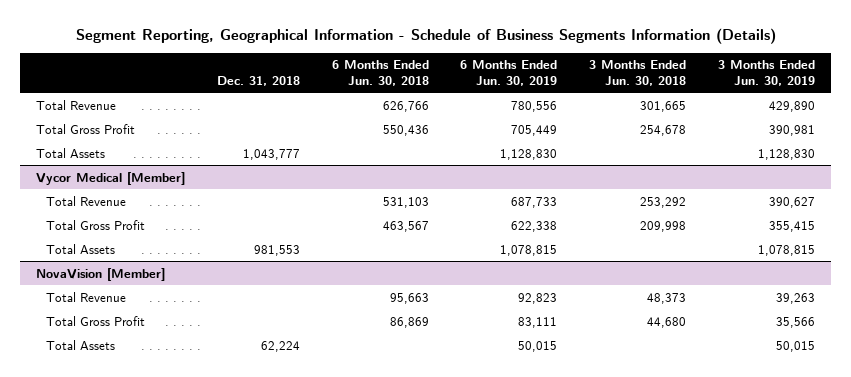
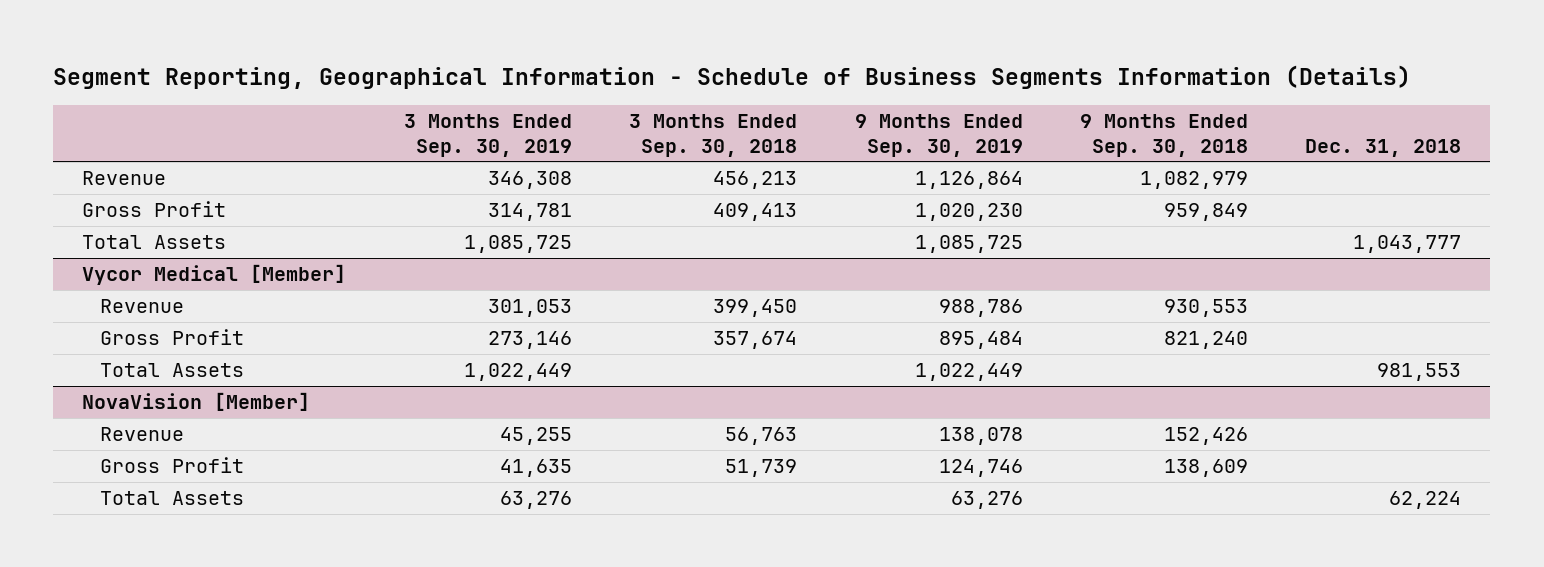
[331,60,429,86] 6 Months Ended Jun. 30, 2018 -> none
[460,60,558,86] 6 Months Ended Jun. 30, 2019 -> none
[589,60,687,86] 3 Months Ended Jun. 30, 2018 -> none
[717,60,815,86] 3 Months Ended Jun. 30, 2019 -> none
none -> [403,114,572,157] 3 Months Ended Sep. 30, 2019
none -> [629,114,798,157] 3 Months Ended Sep. 30, 2018
none -> [854,114,1023,157] 9 Months Ended Sep. 30, 2019
none -> [1079,114,1248,157] 9 Months Ended Sep. 30, 2018
[36,99,117,110] Total Revenue -> [82,171,167,186] Revenue
[36,123,136,134] Total Gross Profit -> [82,201,227,218] Gross Profit
[45,195,126,206] Total Revenue -> [99,299,184,314] Revenue
[45,219,145,230] Total Gross Profit -> [99,329,244,346] Gross Profit
[45,291,126,302] Total Revenue -> [99,427,184,442] Revenue
[45,315,145,326] Total Gross Profit -> [99,457,244,474] Gross Profit

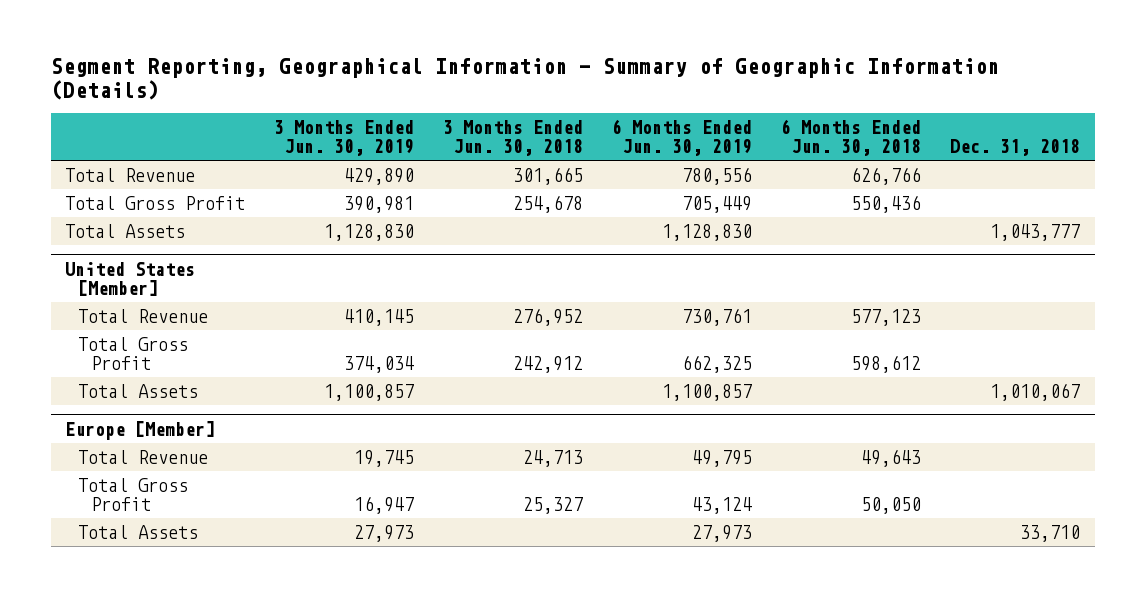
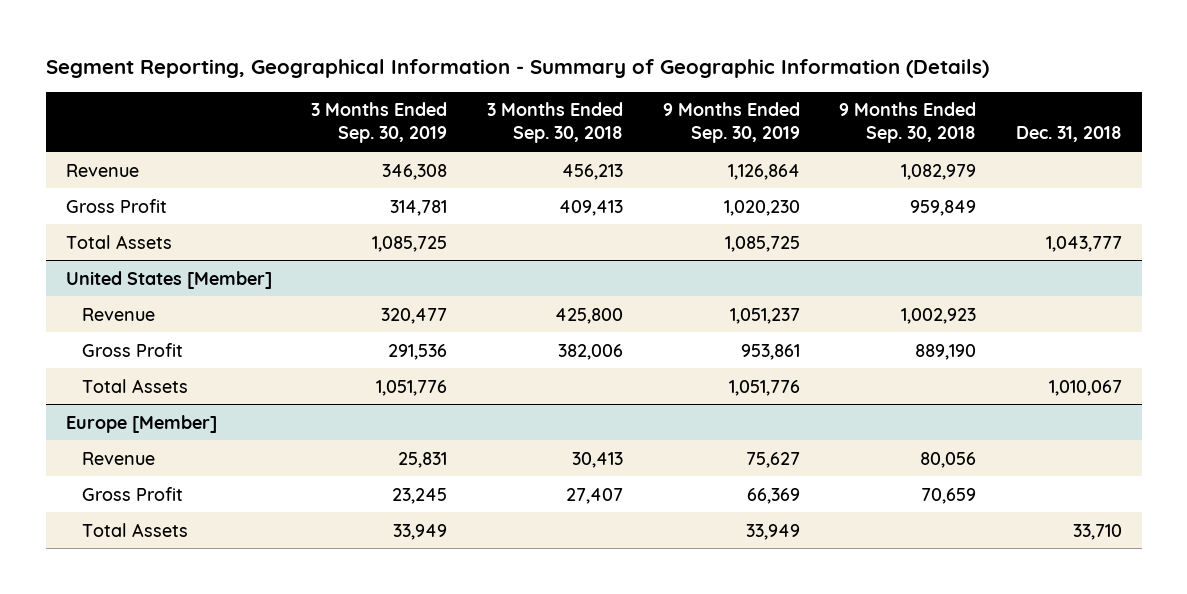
[274,119,415,156] 3 Months Ended Jun. 30, 2019 -> none
[443,119,584,156] 3 Months Ended Jun. 30, 2018 -> none
[612,118,753,156] 6 Months Ended Jun. 30, 2019 -> none
[781,118,922,156] 6 Months Ended Jun. 30, 2018 -> none
none -> [311,102,448,144] 3 Months Ended Sep. 30, 2019
none -> [486,102,623,144] 3 Months Ended Sep. 30, 2018
none -> [662,102,800,144] 9 Months Ended Sep. 30, 2019
none -> [839,102,977,144] 9 Months Ended Sep. 30, 2018
[65,168,196,183] Total Revenue -> [65,163,139,177] Revenue
[65,196,246,211] Total Gross Profit -> [65,198,167,213] Gross Profit
[78,309,209,324] Total Revenue -> [82,307,156,321] Revenue
[78,337,189,371] Total Gross Profit -> [82,342,184,357] Gross Profit
[78,450,209,465] Total Revenue -> [82,451,156,465] Revenue
[78,478,189,512] Total Gross Profit -> [82,486,184,501] Gross Profit

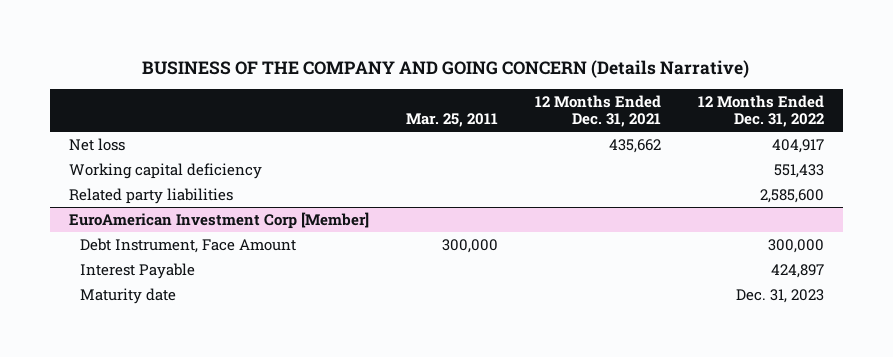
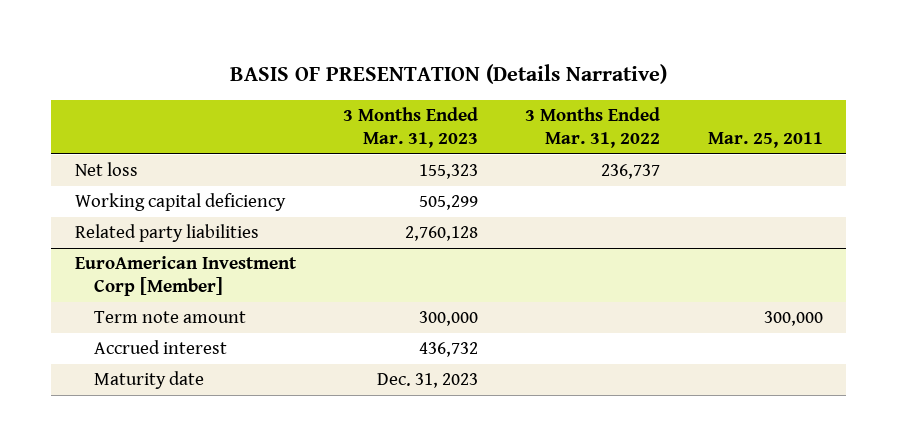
[142,59,750,78] BUSINESS OF THE COMPANY AND GOING CONCERN (Details Narrative) -> [229,63,667,84] BASIS OF PRESENTATION (Details Narrative)
[534,94,661,128] 12 Months Ended Dec. 31, 2021 -> none
[697,94,824,128] 12 Months Ended Dec. 31, 2022 -> none
none -> [343,107,479,149] 3 Months Ended Mar. 31, 2023
none -> [525,107,661,149] 3 Months Ended Mar. 31, 2022
[80,237,297,253] Debt Instrument, Face Amount -> [94,311,247,324] Term note amount
[80,262,196,279] Interest Payable -> [94,340,228,355] Accrued interest

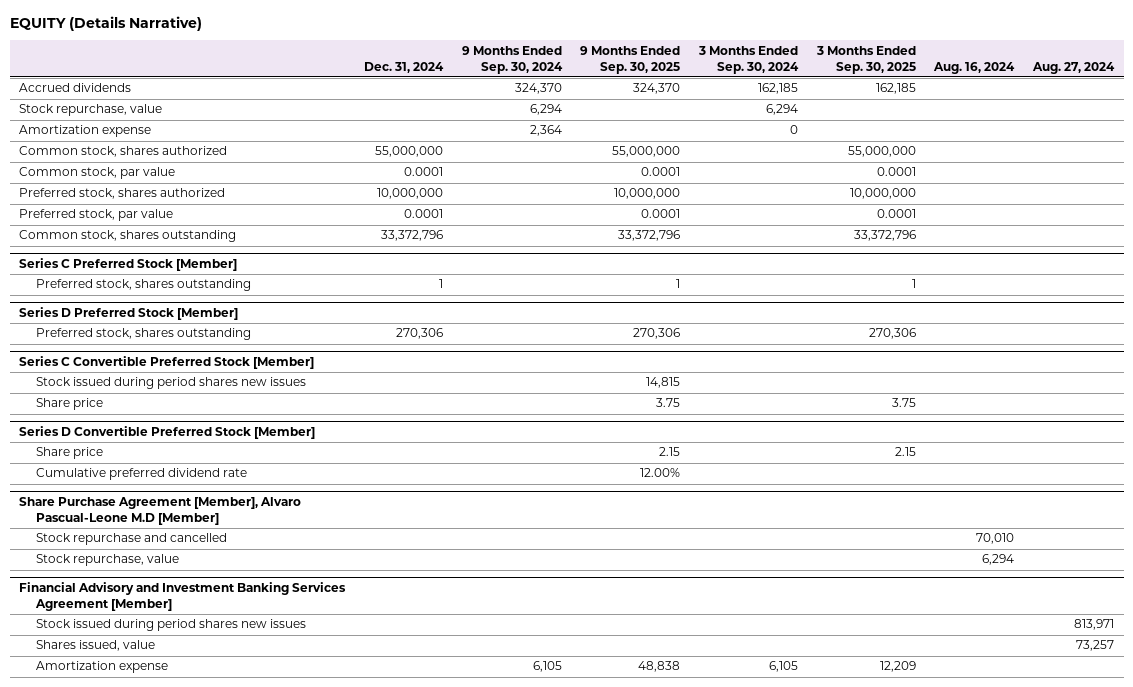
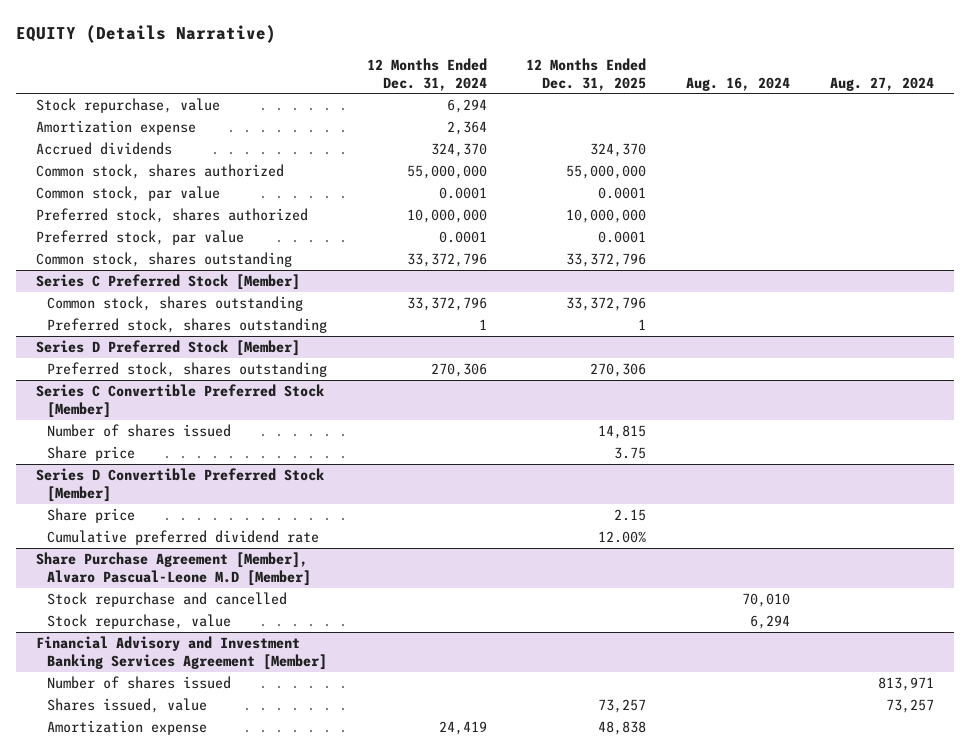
[363,61,444,73] Dec. 31, 2024 -> none
[461,45,563,74] 9 Months Ended Sep. 30, 2024 -> none
[580,45,681,74] 9 Months Ended Sep. 30, 2025 -> none
[698,45,800,74] 3 Months Ended Sep. 30, 2024 -> none
[815,45,916,74] 3 Months Ended Sep. 30, 2025 -> none
none -> [366,57,487,91] 12 Months Ended Dec. 31, 2024
none -> [526,57,647,91] 12 Months Ended Dec. 31, 2025
[19,83,132,93] Accrued dividends -> [35,141,172,155] Accrued dividends
none -> [46,295,303,311] Common stock, shares outstanding
[36,377,307,390] Stock issued during period shares new issues -> [46,423,231,437] Number of shares issued
[36,619,307,632] Stock issued during period shares new issues -> [46,675,231,689] Number of shares issued

